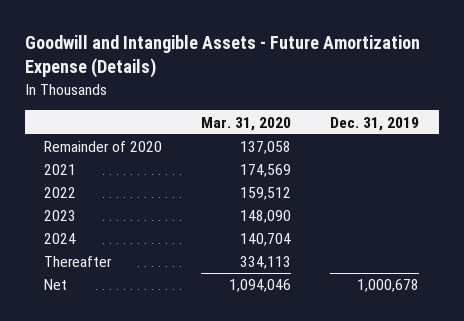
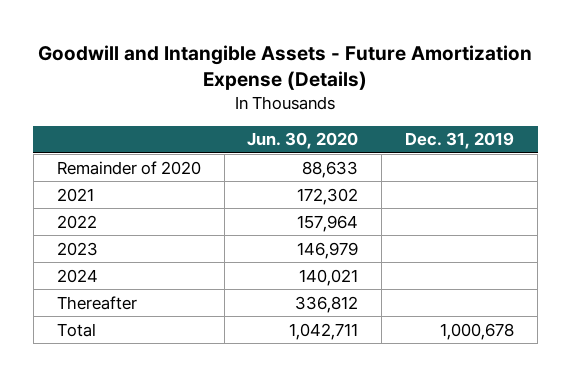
[201,116,292,131] Mar. 31, 2020 -> none
none -> [247,132,359,150] Jun. 30, 2020
[44,279,68,291] Net -> [56,322,96,337] Total

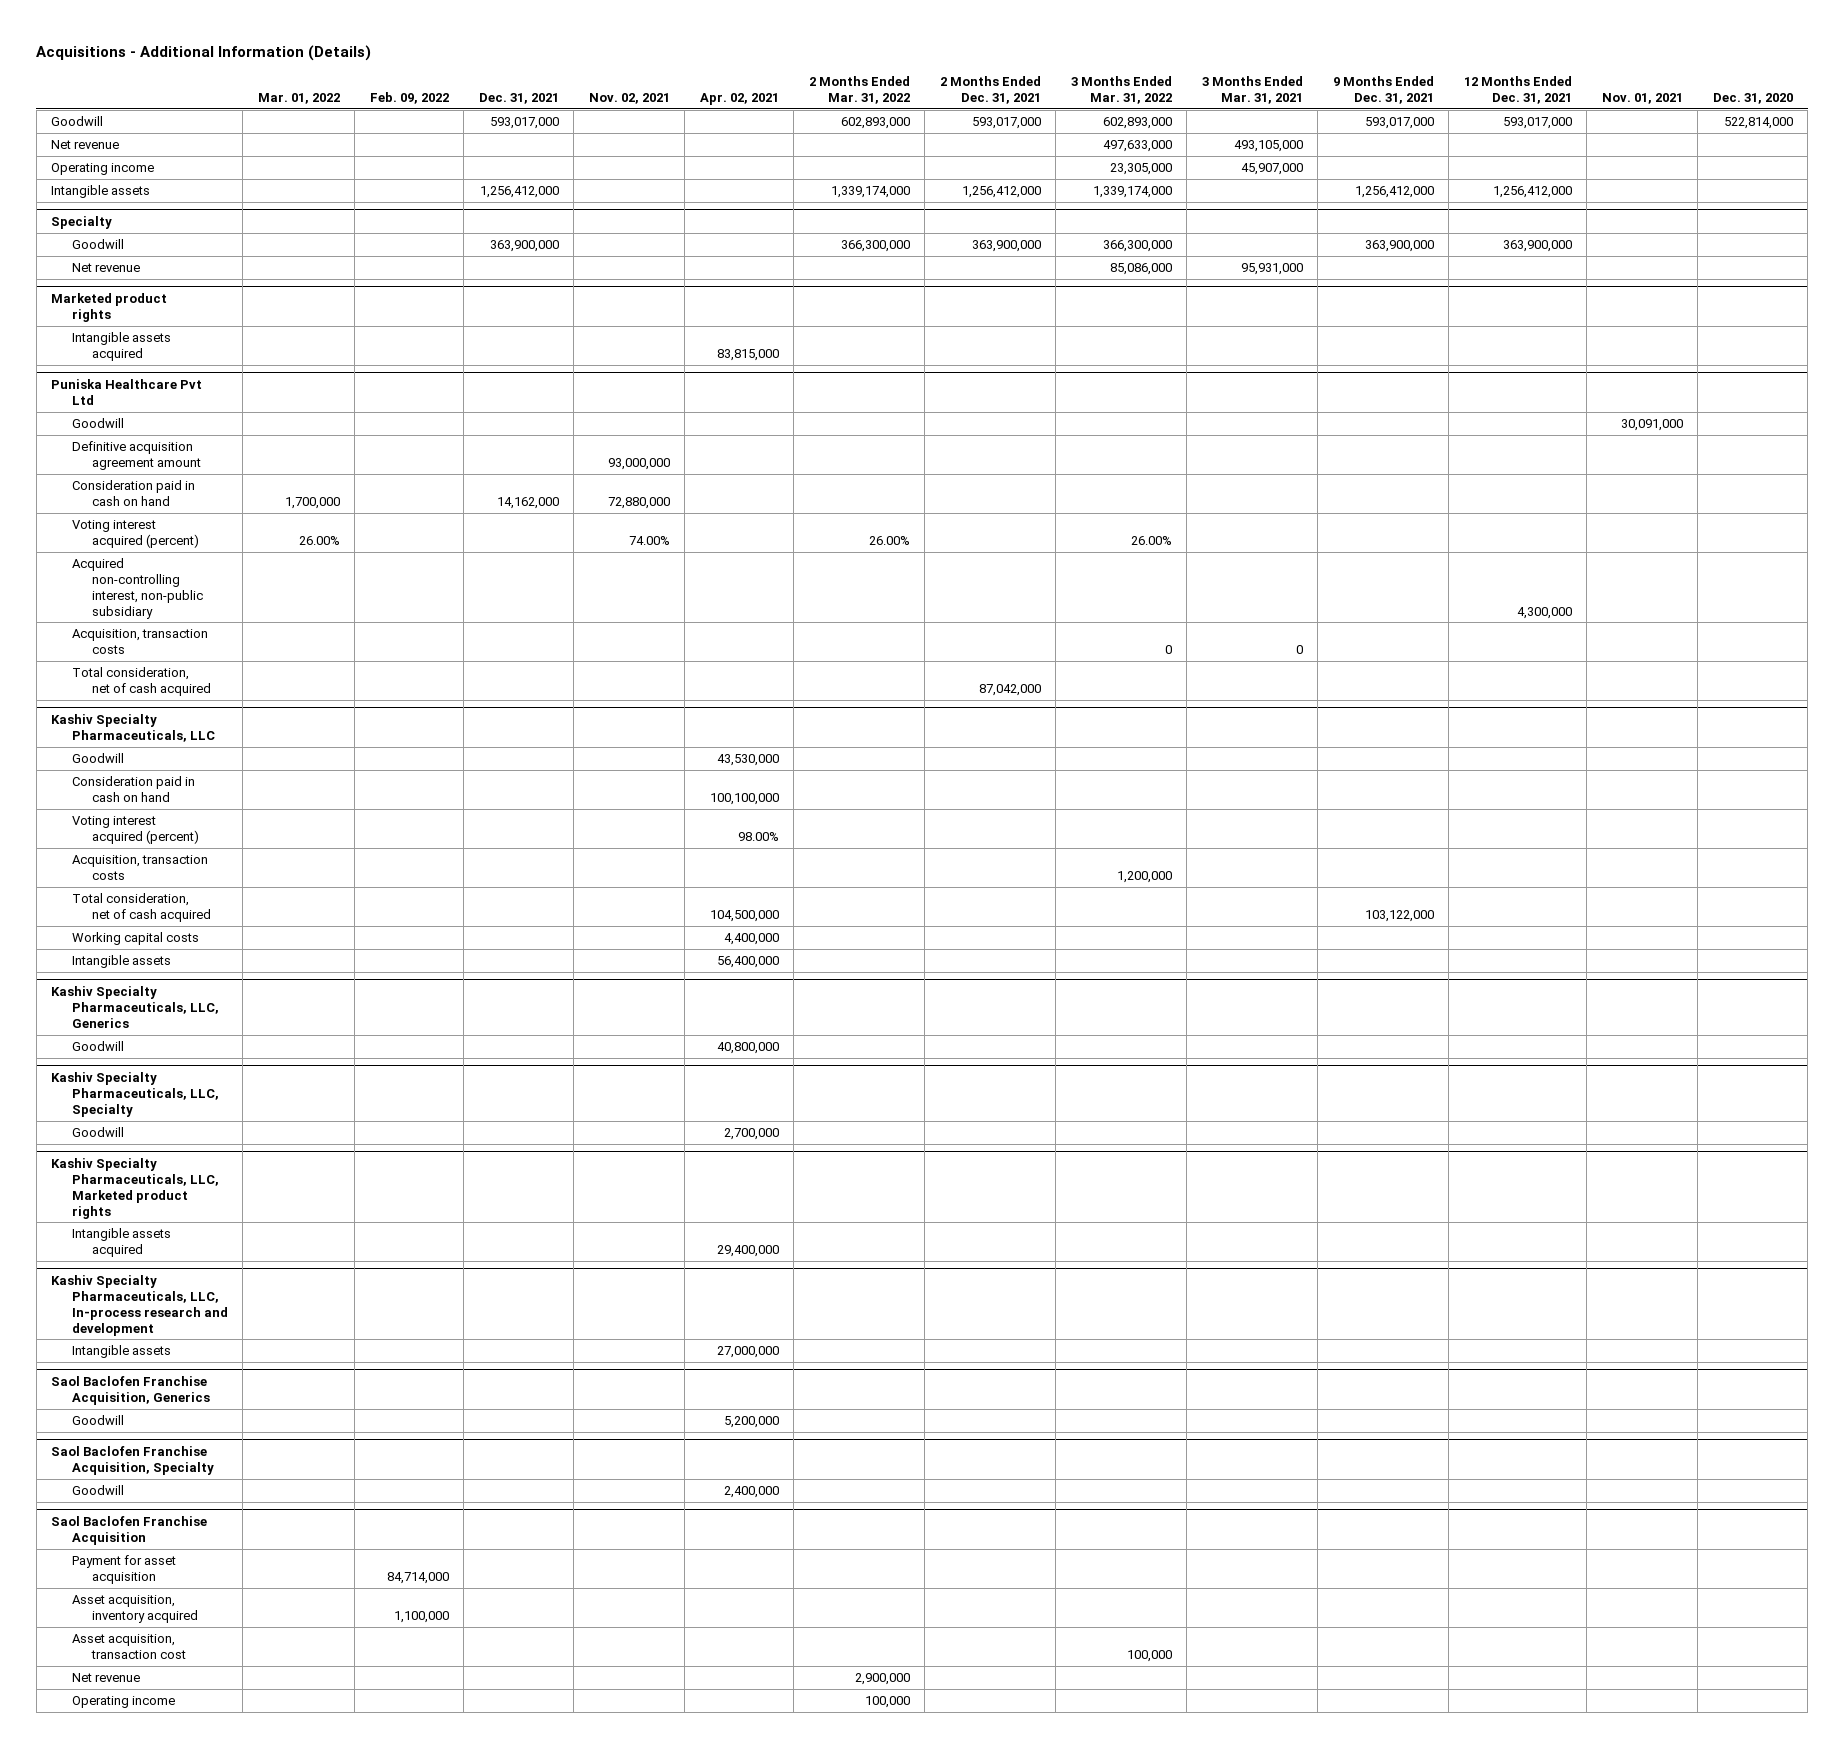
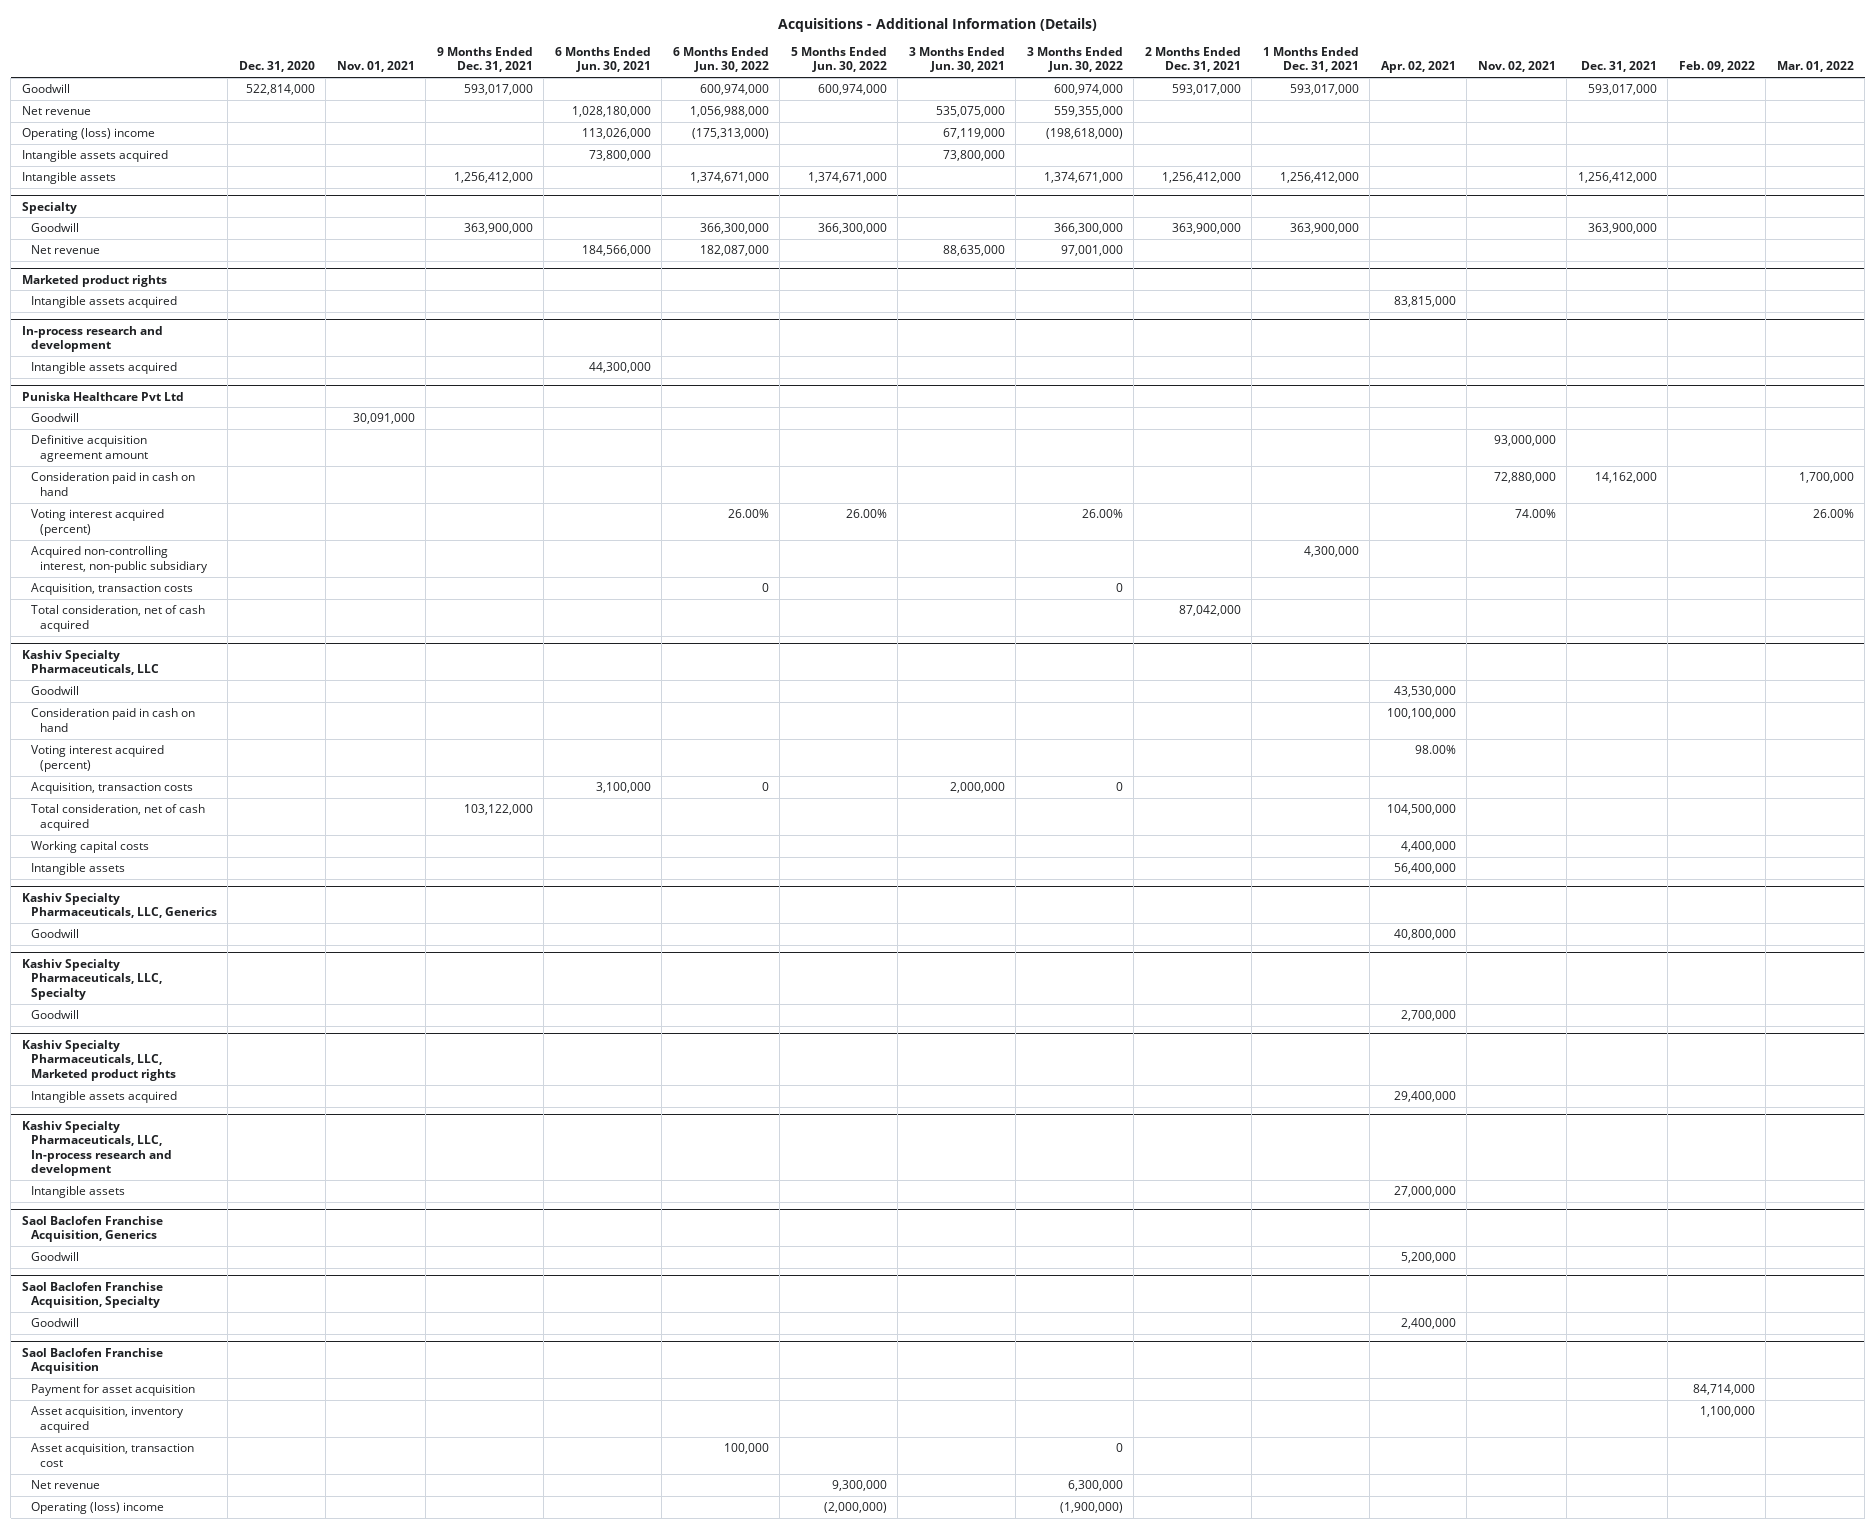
[808,76,910,105] 2 Months Ended Mar. 31, 2022 -> none
[1070,76,1172,105] 3 Months Ended Mar. 31, 2022 -> none
[1201,76,1303,105] 3 Months Ended Mar. 31, 2021 -> none
[1463,76,1572,105] 12 Months Ended Dec. 31, 2021 -> none
none -> [554,46,651,73] 6 Months Ended Jun. 30, 2021
none -> [672,46,769,73] 6 Months Ended Jun. 30, 2022
none -> [790,46,887,73] 5 Months Ended Jun. 30, 2022
none -> [908,46,1005,73] 3 Months Ended Jun. 30, 2021
none -> [1026,46,1123,73] 3 Months Ended Jun. 30, 2022
none -> [1262,46,1359,73] 1 Months Ended Dec. 31, 2021
[51,163,155,176] Operating income -> [21,128,155,141] Operating (loss) income
none -> [21,150,168,163] Intangible assets acquired
none -> [21,325,163,353] In-process research and development
none -> [30,362,177,375] Intangible assets acquired
[71,1696,175,1709] Operating income -> [30,1502,164,1515] Operating (loss) income

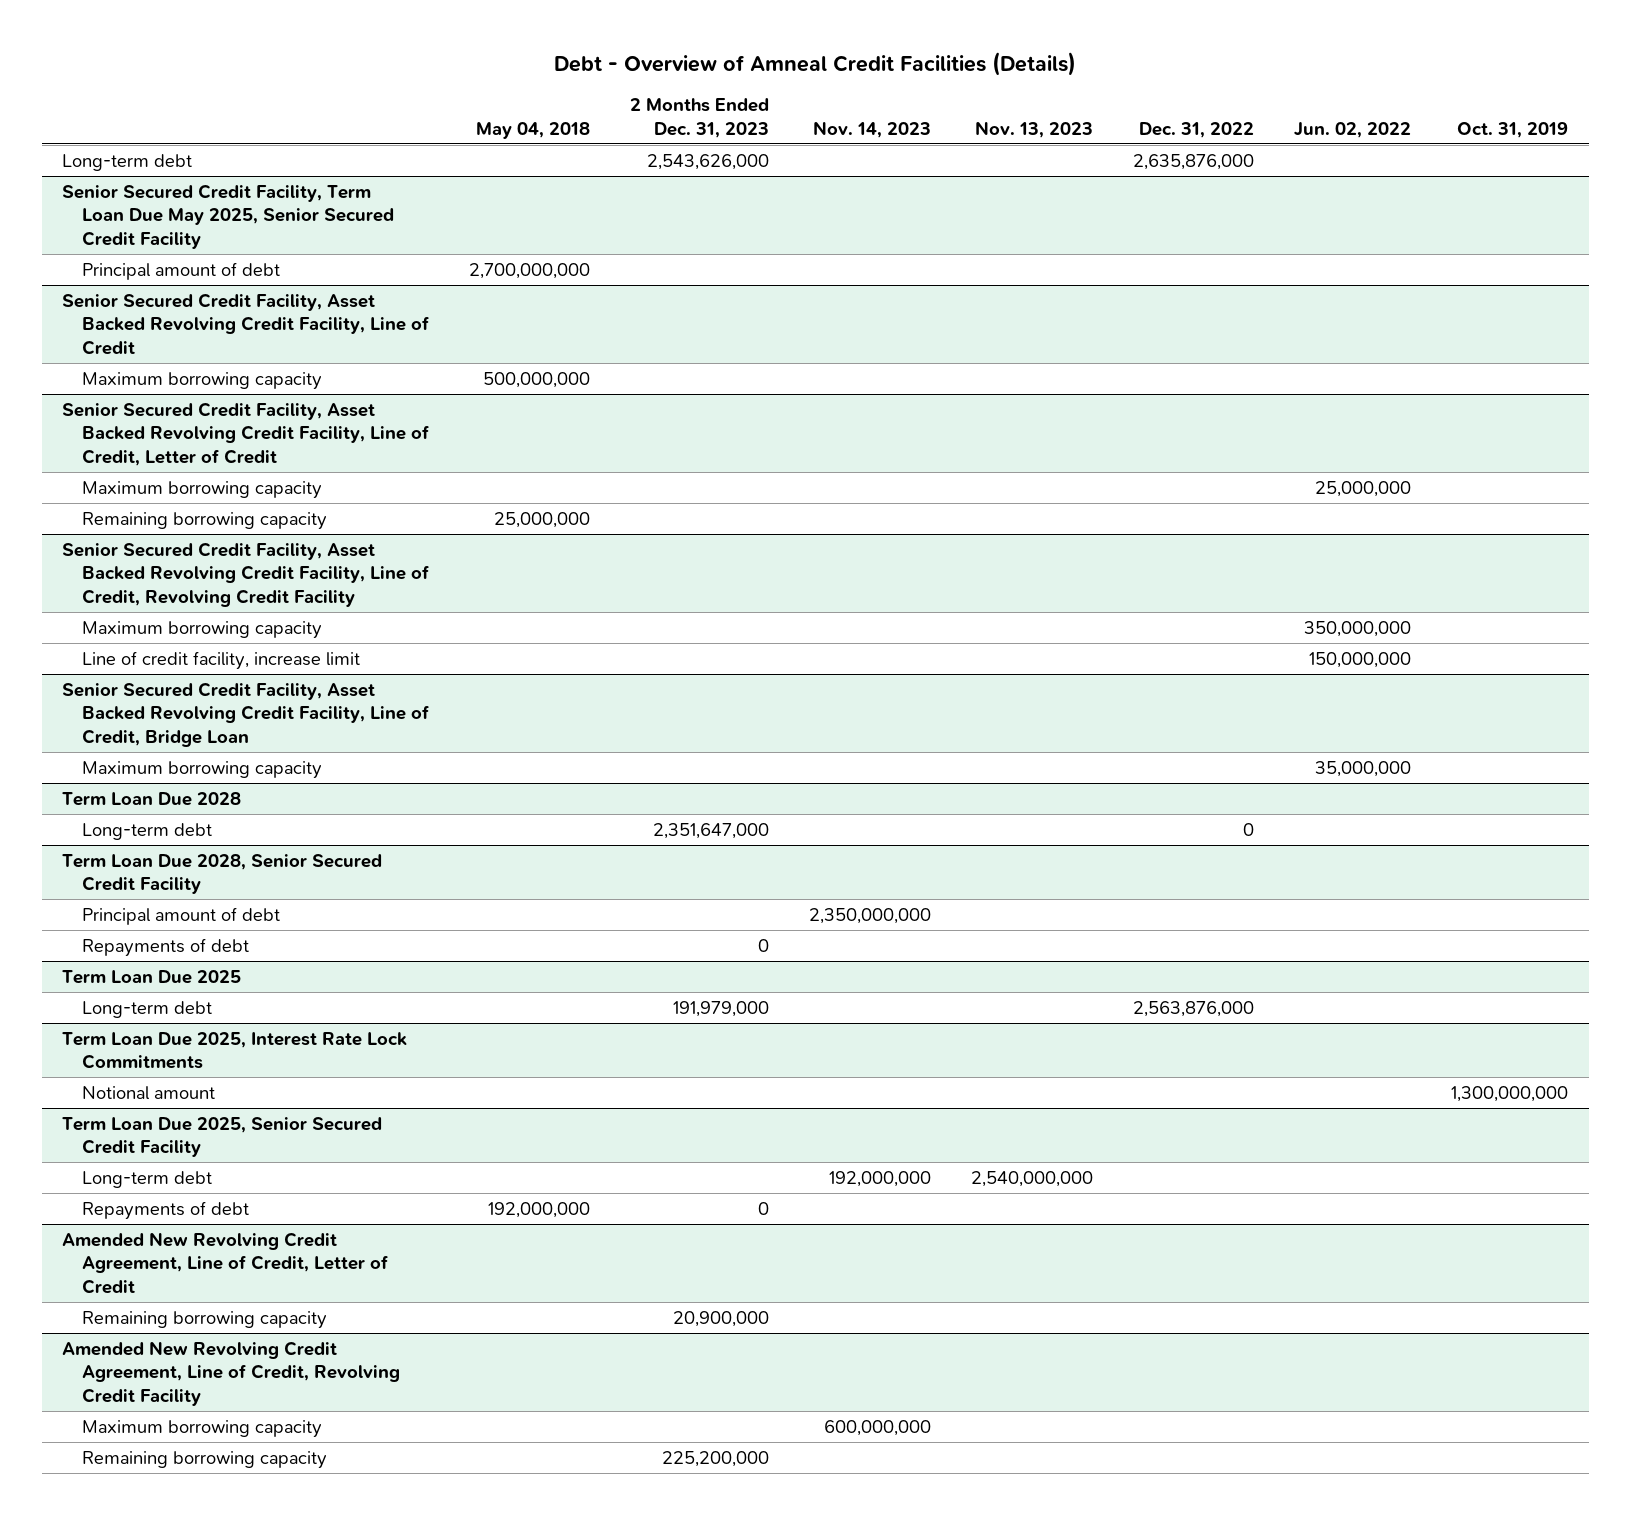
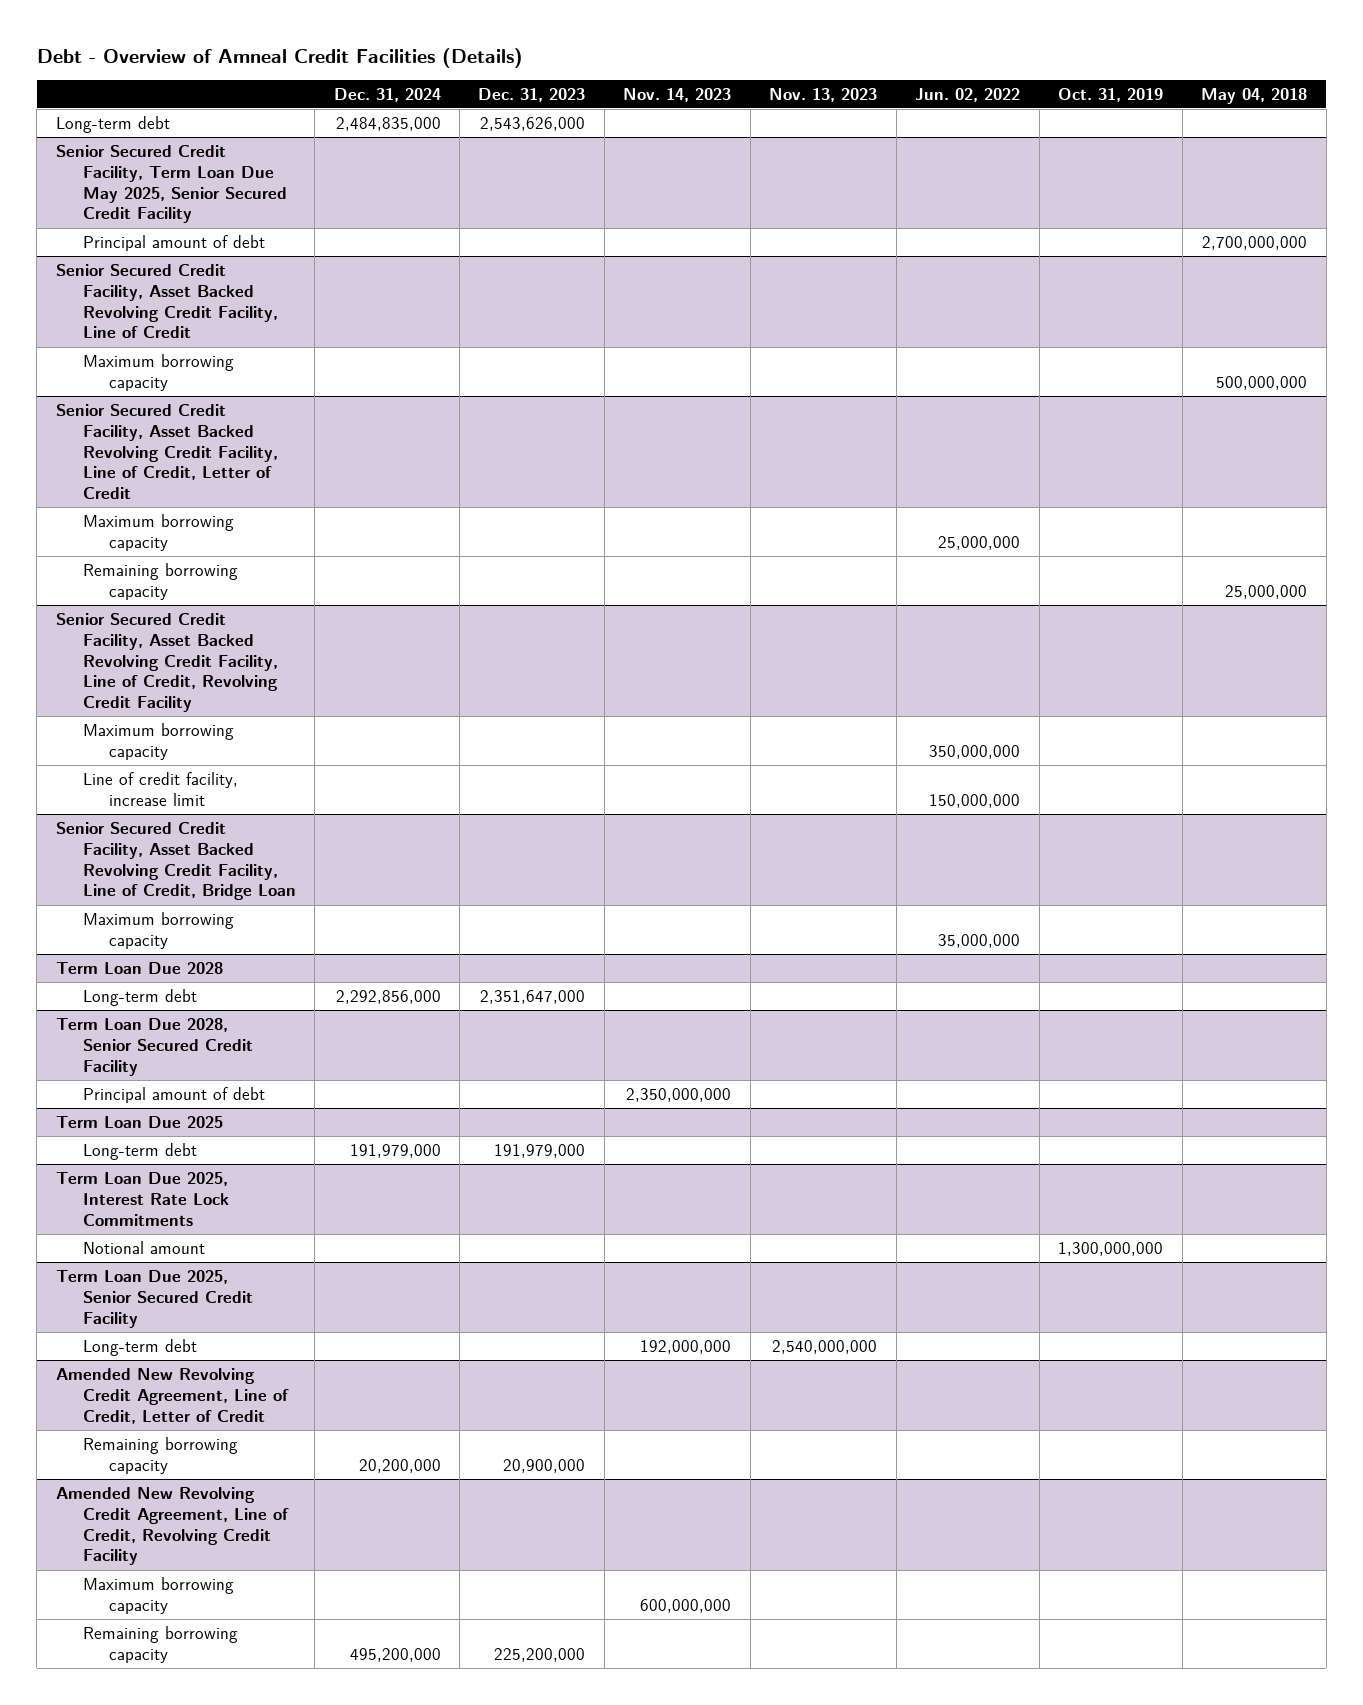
[629,97,769,138] 2 Months Ended Dec. 31, 2023 -> none
[1139,121,1255,138] Dec. 31, 2022 -> none
none -> [333,87,441,102] Dec. 31, 2024
none -> [478,87,586,102] Dec. 31, 2023
[81,937,249,957] Repayments of debt -> none
[81,1200,249,1220] Repayments of debt -> none

